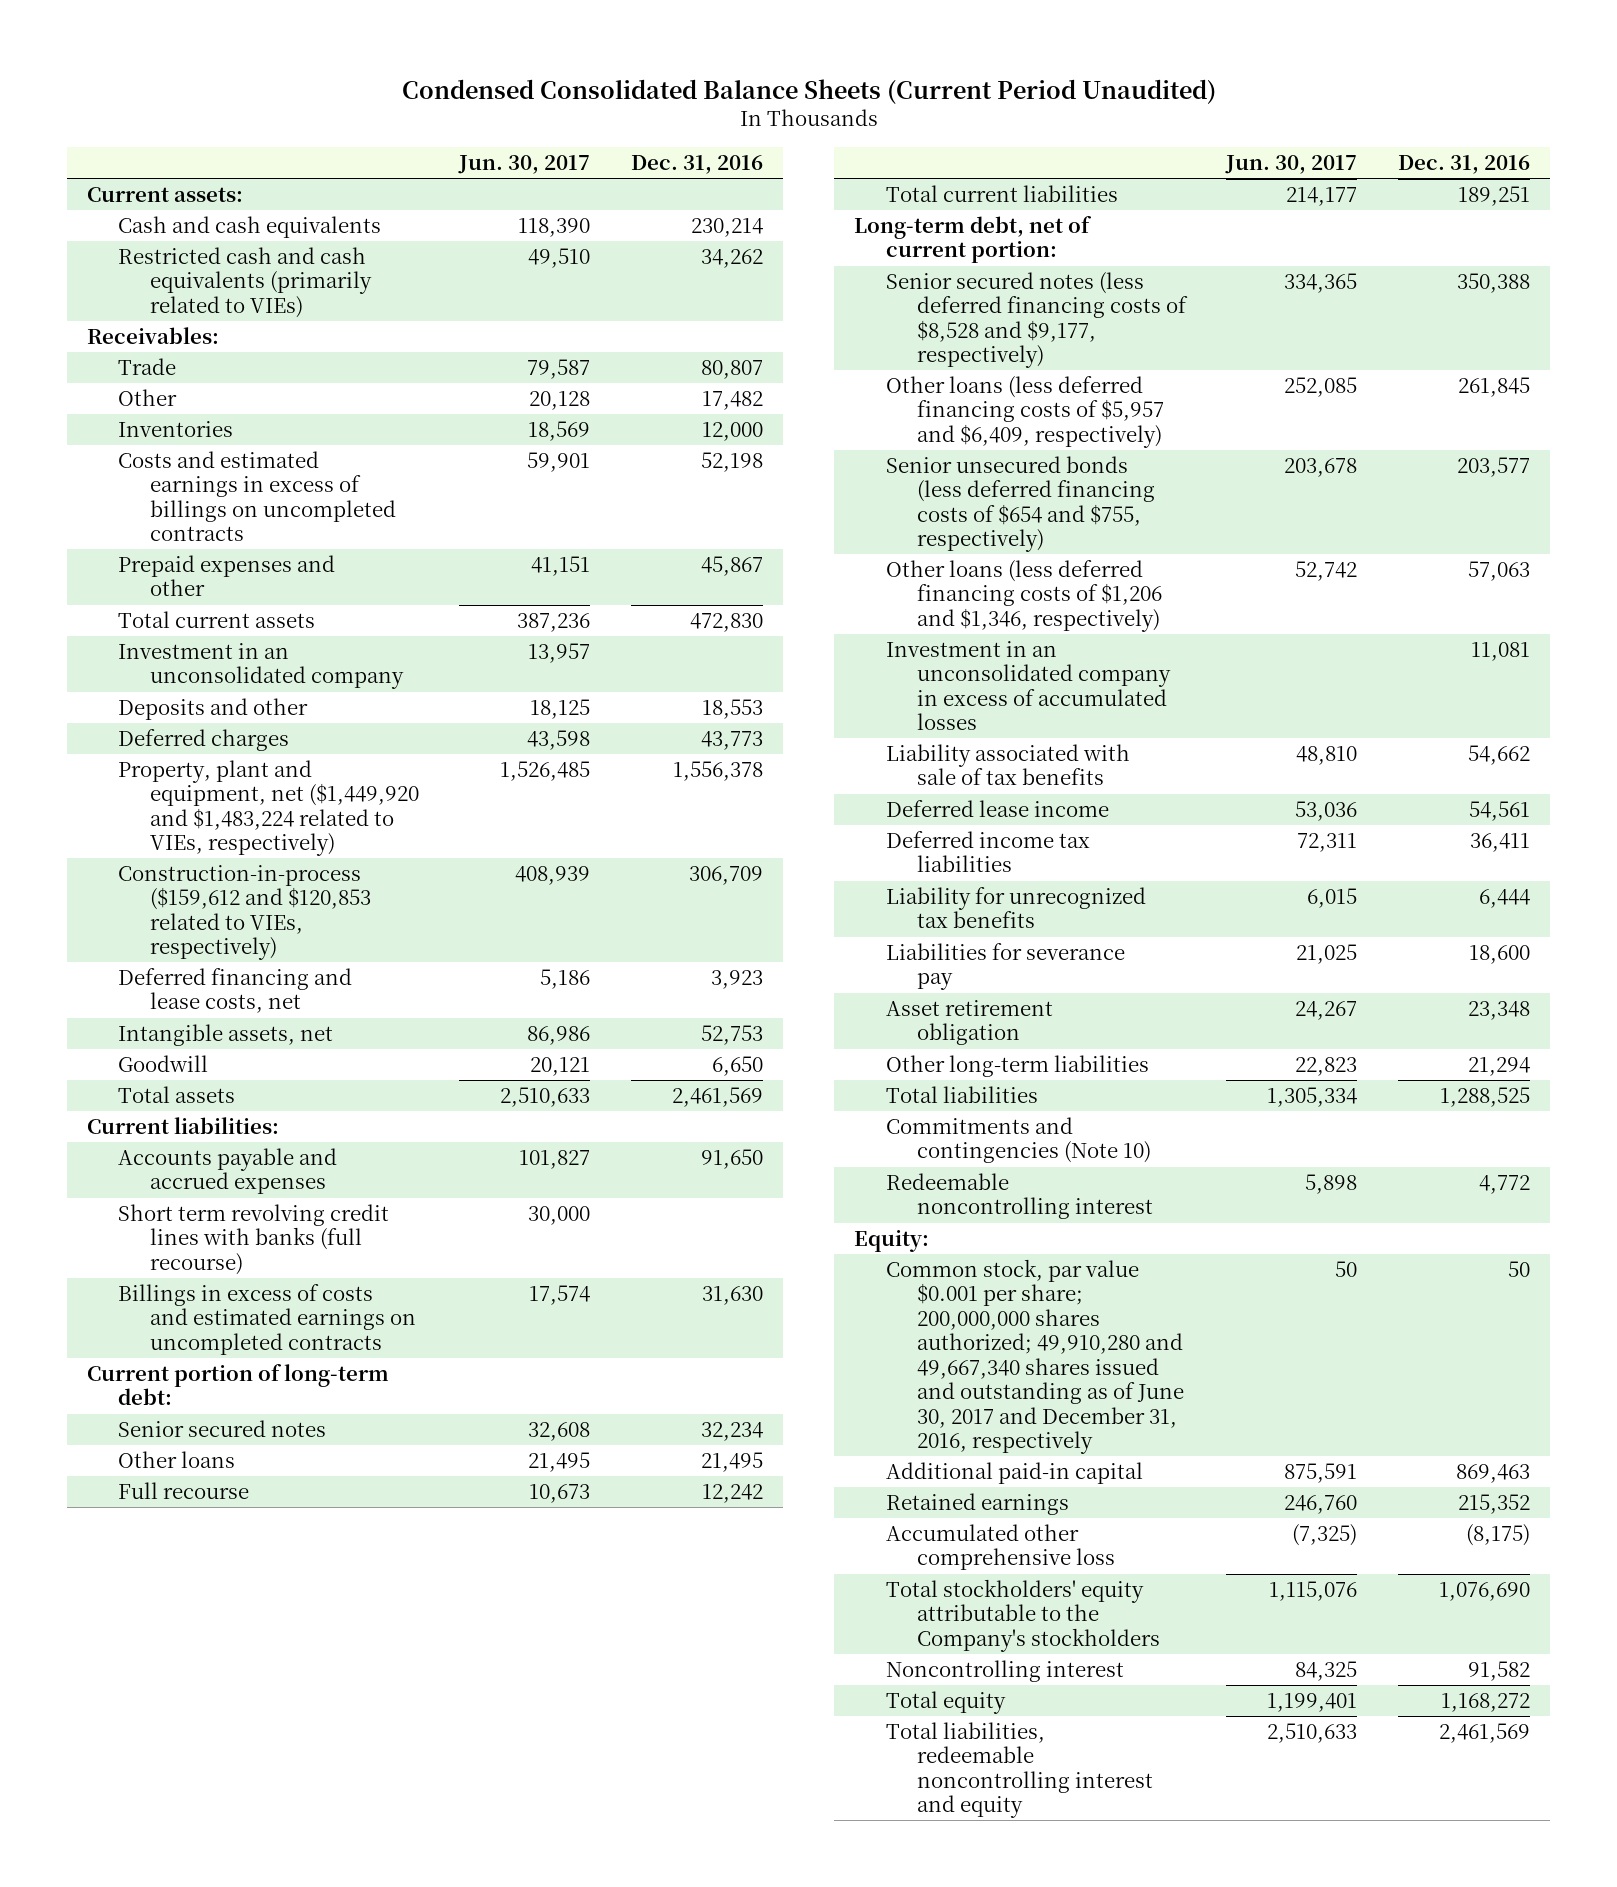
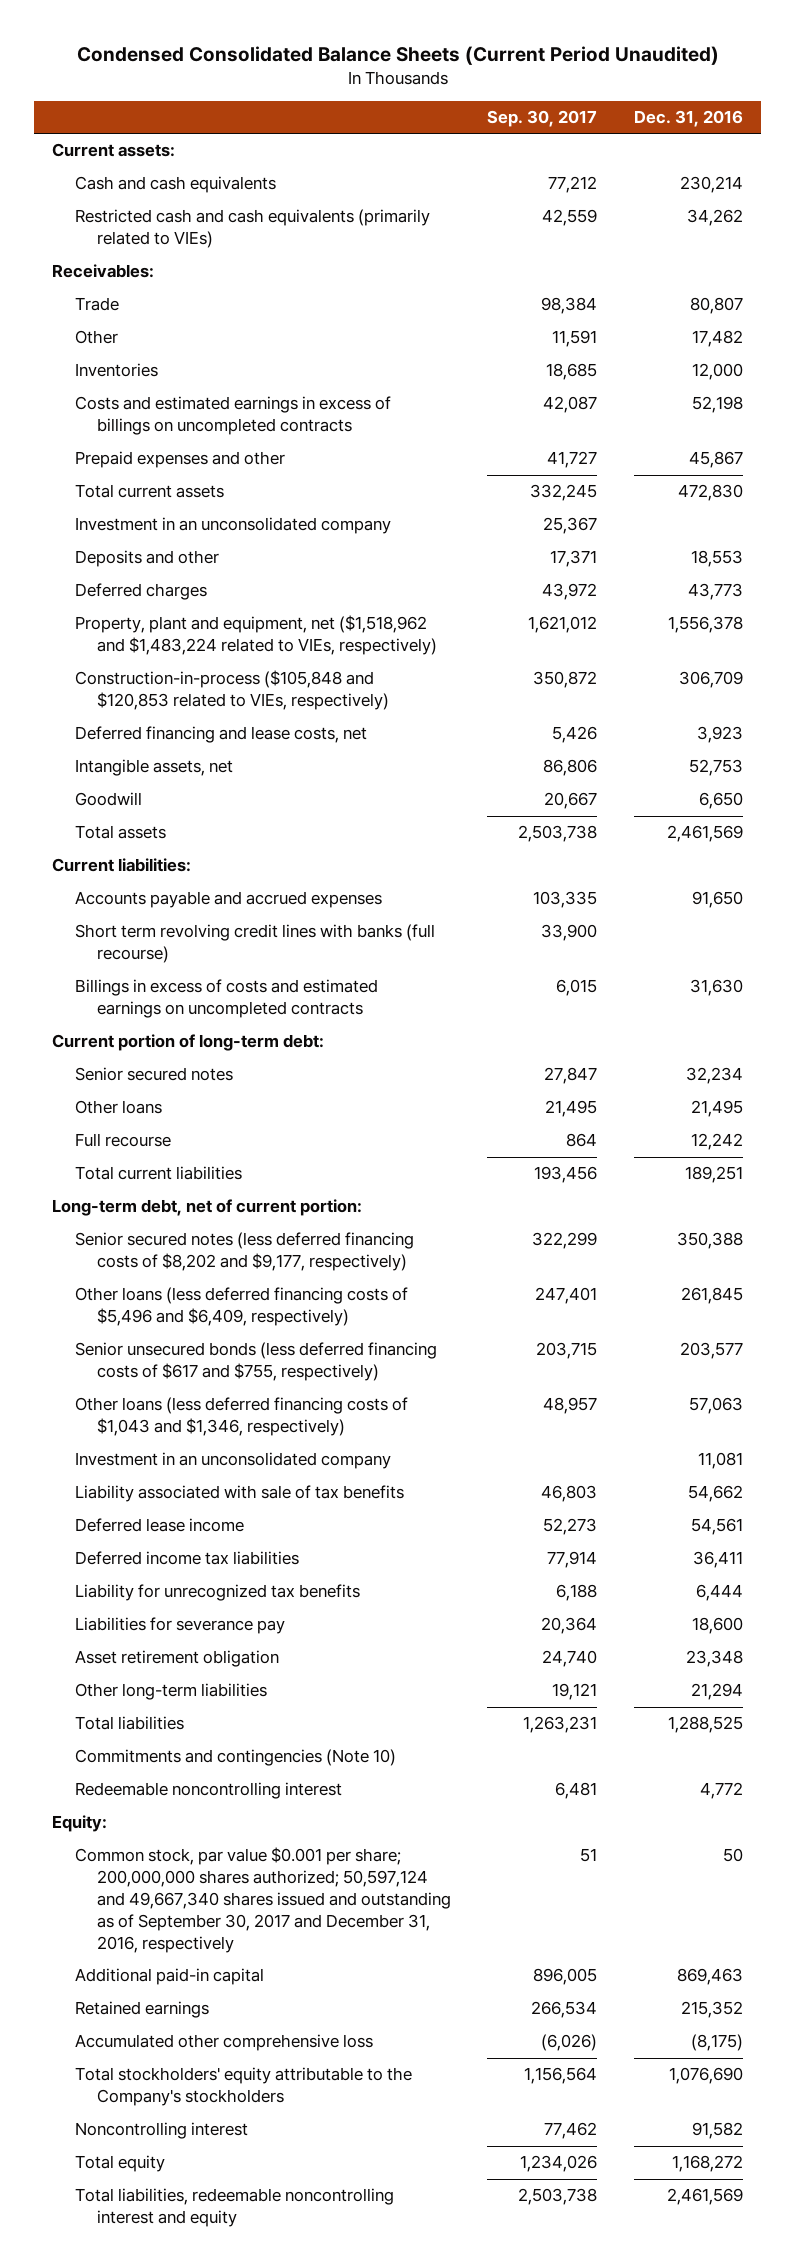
[458,155,591,175] Jun. 30, 2017 -> none
none -> [487,109,598,127] Sep. 30, 2017
[118,760,419,857] Property, plant and equipment, net ($1,449,920 and $1,483,224 related to VIEs, respectively) -> [74,615,437,656] Property, plant and equipment, net ($1,518,962 and $1,483,224 related to VIEs, respectively)
[118,865,371,961] Construction-in-process ($159,612 and $120,853 related to VIEs, respectively) -> [74,670,389,711] Construction-in-process ($105,848 and $120,853 related to VIEs, respectively)
[885,272,1189,369] Senior secured notes (less deferred financing costs of $8,528 and $9,177, respectively) -> [74,1232,414,1272] Senior secured notes (less deferred financing costs of $8,202 and $9,177, respectively)
[885,376,1165,448] Other loans (less deferred financing costs of $5,957 and $6,409, respectively) -> [74,1287,408,1327] Other loans (less deferred financing costs of $5,496 and $6,409, respectively)
[885,456,1156,553] Senior unsecured bonds (less deferred financing costs of $654 and $755, respectively) -> [74,1342,437,1382] Senior unsecured bonds (less deferred financing costs of $617 and $755, respectively)
[885,560,1163,632] Other loans (less deferred financing costs of $1,206 and $1,346, respectively) -> [74,1397,408,1437] Other loans (less deferred financing costs of $1,043 and $1,346, respectively)
[885,641,1172,731] Investment in an unconsolidated company in excess of accumulated losses -> [74,1452,391,1470] Investment in an unconsolidated company
[885,1259,1185,1455] Common stock, par value $0.001 per share; 200,000,000 shares authorized; 49,910,280 and 49,667,340 shares issued and outstanding as of June 30, 2017 and December 31, 2016, respectively -> [74,1847,451,1954] Common stock, par value $0.001 per share; 200,000,000 shares authorized; 50,597,124 and 49,667,340 shares issued and outstanding as of September 30, 2017 and December 31, 2016, respectively

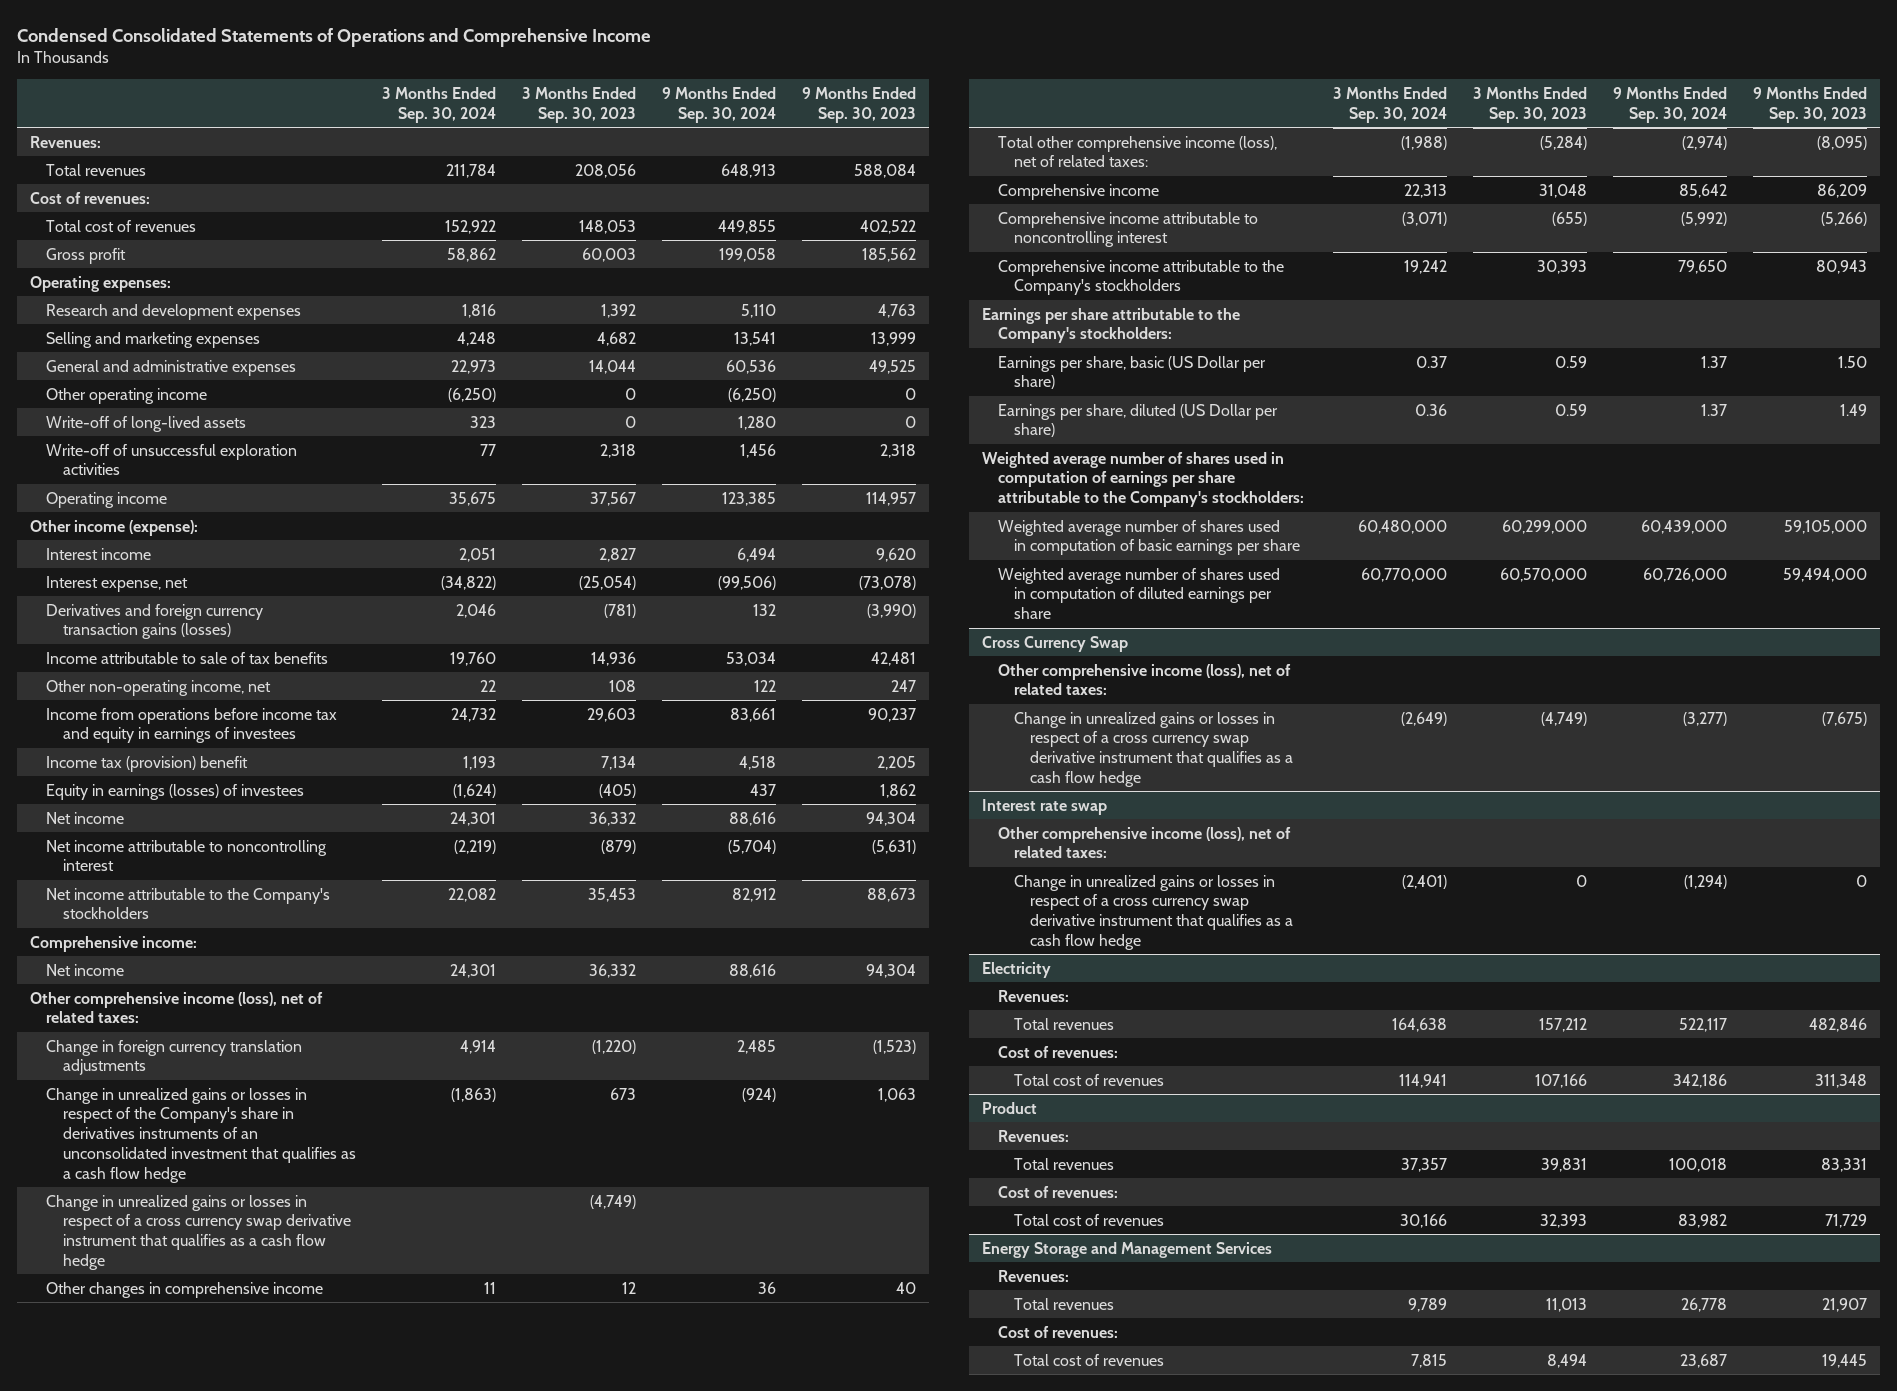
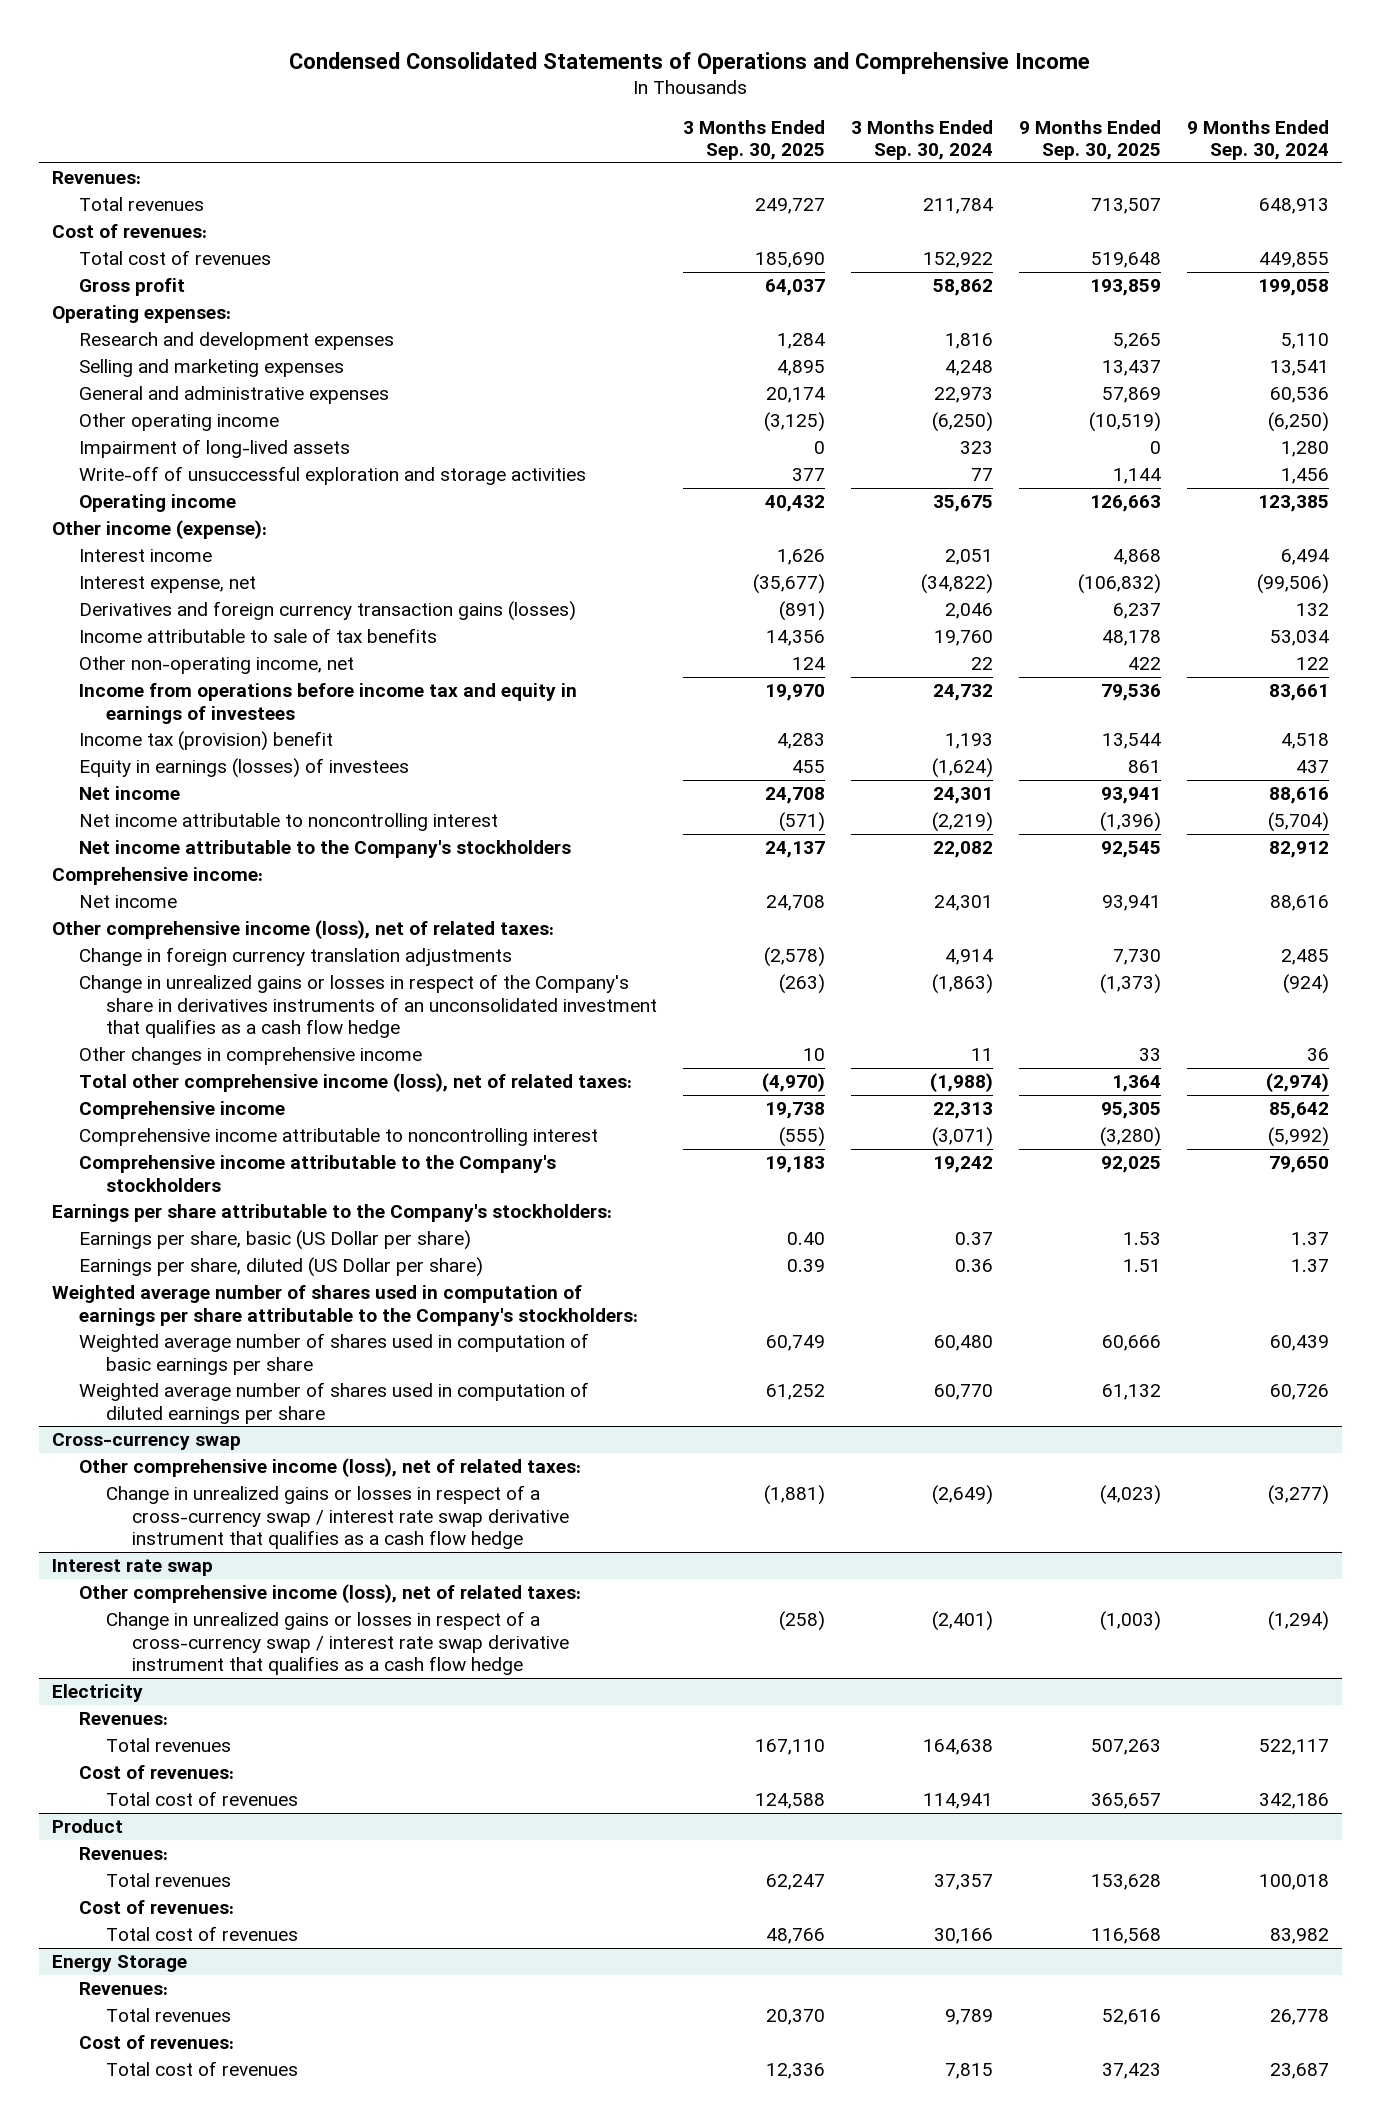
[521,87,636,123] 3 Months Ended Sep. 30, 2023 -> none
[801,87,916,123] 9 Months Ended Sep. 30, 2023 -> none
none -> [682,119,825,161] 3 Months Ended Sep. 30, 2025
none -> [1018,119,1161,161] 9 Months Ended Sep. 30, 2025
[46,415,247,432] Write-off of long-lived assets -> [78,439,350,459] Impairment of long-lived assets
[46,443,298,476] Write-off of unsuccessful exploration activities -> [78,466,586,486] Write-off of unsuccessful exploration and storage activities
[46,1194,351,1271] Change in unrealized gains or losses in respect of a cross currency swap derivative instrument that qualifies as a cash flow hedge -> none
[1358,519,1448,534] 60,480,000 -> [933,1335,993,1352] 60,480
[1641,519,1728,534] 60,439,000 -> [1269,1335,1329,1352] 60,439
[1361,567,1448,582] 60,770,000 -> [933,1384,993,1401] 60,770
[1643,567,1728,582] 60,726,000 -> [1269,1384,1329,1401] 60,726
[981,635,1128,652] Cross Currency Swap -> [52,1433,242,1451] Cross-currency swap
[1014,711,1294,788] Change in unrealized gains or losses in respect of a cross currency swap derivative instrument that qualifies as a cash flow hedge -> [105,1485,570,1549] Change in unrealized gains or losses in respect of a cross-currency swap / interest rate swap derivative instrument that qualifies as a cash flow hedge
[1014,874,1294,951] Change in unrealized gains or losses in respect of a cross currency swap derivative instrument that qualifies as a cash flow hedge -> [105,1611,570,1675] Change in unrealized gains or losses in respect of a cross-currency swap / interest rate swap derivative instrument that qualifies as a cash flow hedge
[981,1241,1272,1258] Energy Storage and Management Services -> [52,1955,188,1973] Energy Storage

